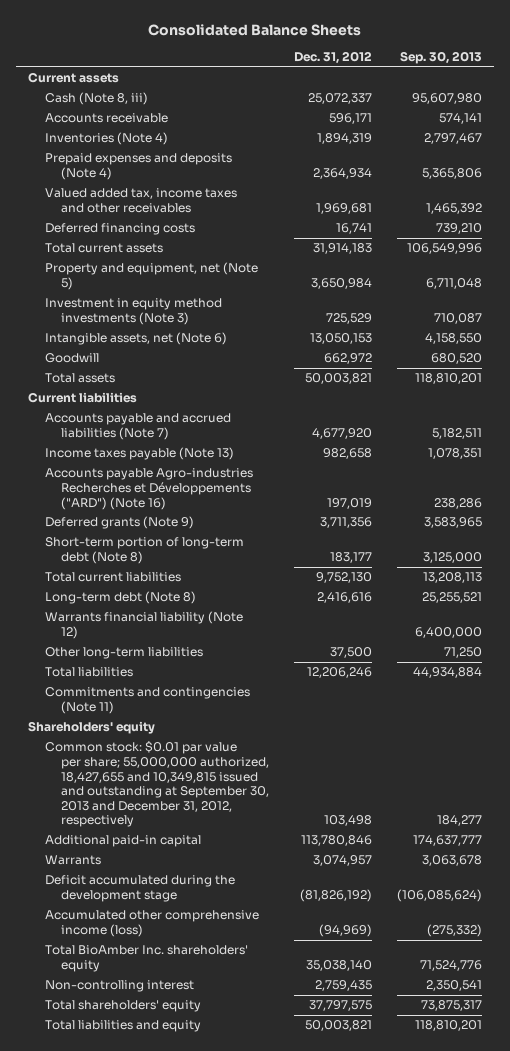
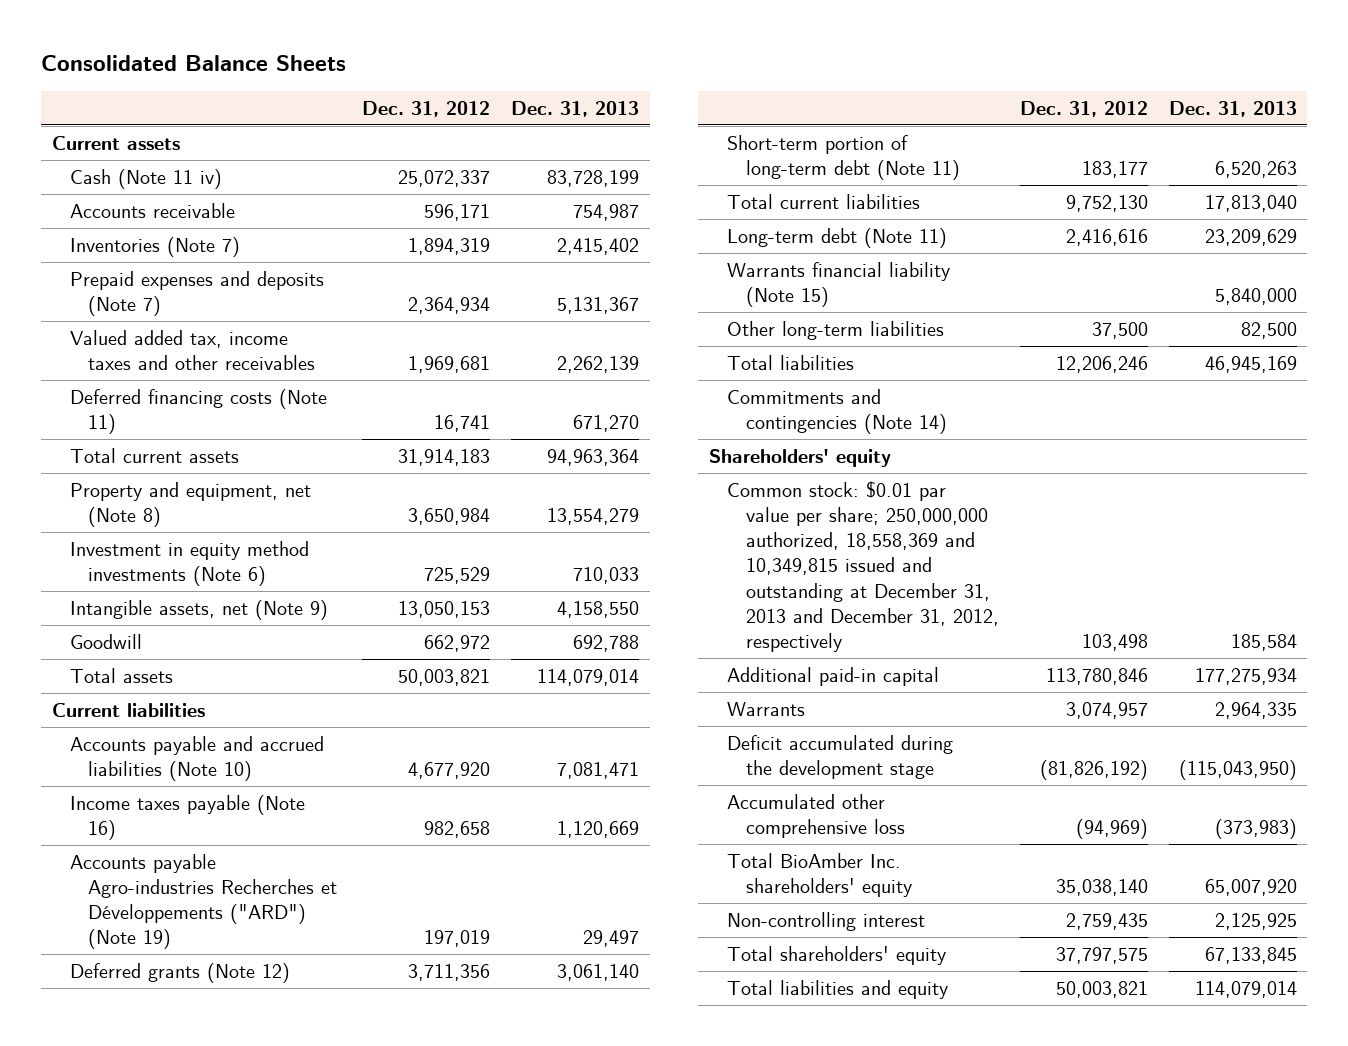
[399,51,482,65] Sep. 30, 2013 -> none
none -> [511,100,640,117] Dec. 31, 2013
[44,92,148,106] Cash (Note 8, iii) -> [69,168,222,189] Cash (Note 11 iv)
[44,132,168,146] Inventories (Note 4) -> [69,236,240,257] Inventories (Note 7)
[44,153,232,181] Prepaid expenses and deposits (Note 4) -> [69,270,324,316] Prepaid expenses and deposits (Note 7)
[44,223,195,236] Deferred financing costs -> [69,388,327,434] Deferred financing costs (Note 11)
[44,262,258,291] Property and equipment, net (Note 5) -> [69,481,311,527] Property and equipment, net (Note 8)
[44,298,222,326] Investment in equity method investments (Note 3) -> [69,540,309,586] Investment in equity method investments (Note 6)
[44,332,227,346] Intangible assets, net (Note 6) -> [69,599,328,620] Intangible assets, net (Note 9)
[44,413,231,441] Accounts payable and accrued liabilities (Note 7) -> [69,735,324,781] Accounts payable and accrued liabilities (Note 10)
[44,447,234,461] Income taxes payable (Note 13) -> [69,794,305,840] Income taxes payable (Note 16)
[44,468,253,510] Accounts payable Agro-industries Recherches et Développements ("ARD") (Note 16) -> [69,853,338,950] Accounts payable Agro-industries Recherches et Développements ("ARD") (Note 19)
[44,516,194,530] Deferred grants (Note 9) -> [69,962,290,983] Deferred grants (Note 12)
[44,537,244,565] Short-term portion of long-term debt (Note 8) -> [727,134,960,180] Short-term portion of long-term debt (Note 11)
[44,591,196,605] Long-term debt (Note 8) -> [727,227,948,248] Long-term debt (Note 11)
[44,611,243,640] Warrants financial liability (Note 12) -> [727,261,951,307] Warrants financial liability (Note 15)
[44,687,250,715] Commitments and contingencies (Note 11) -> [727,388,947,434] Commitments and contingencies (Note 14)
[44,741,270,828] Common stock: $0.01 par value per share; 55,000,000 authorized, 18,427,655 and 10,349,815 issued and outstanding at September 30, 2013 and December 31, 2012, respectively -> [727,480,999,652] Common stock: $0.01 par value per share; 250,000,000 authorized, 18,558,369 and 10,349,815 issued and outstanding at December 31, 2013 and December 31, 2012, respectively
[44,910,259,938] Accumulated other comprehensive income (loss) -> [727,793,905,838] Accumulated other comprehensive loss

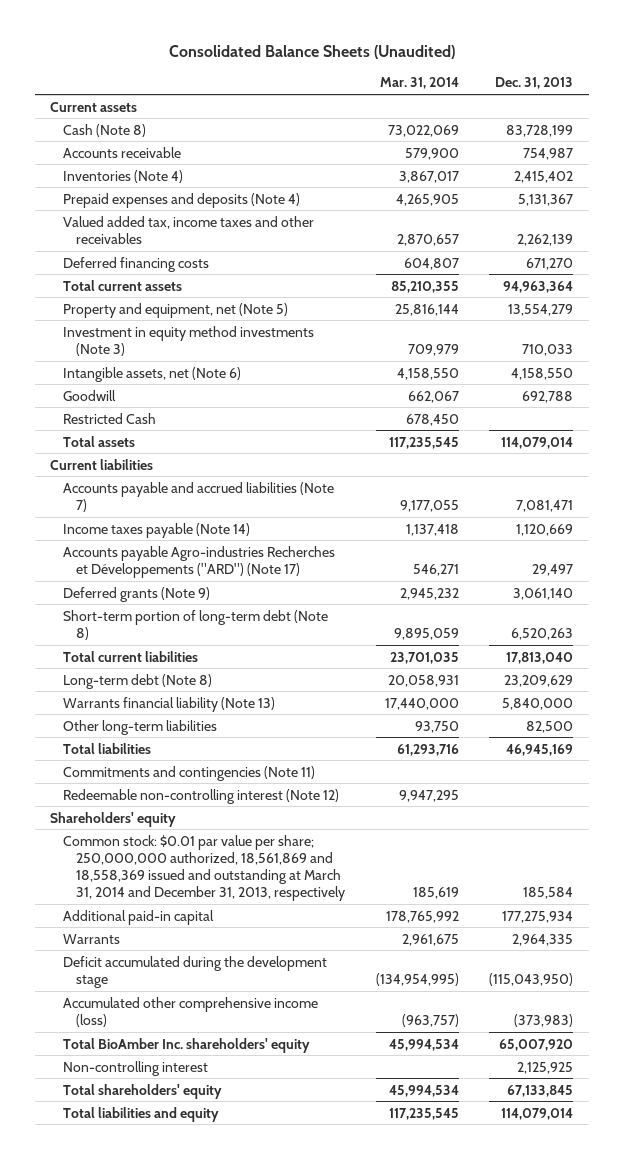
[41,55,347,72] Consolidated Balance Sheets -> [168,44,455,59] Consolidated Balance Sheets (Unaudited)
[362,100,491,117] Dec. 31, 2012 -> none
none -> [379,77,459,90] Mar. 31, 2014
[69,168,222,189] Cash (Note 11 iv) -> [63,123,147,137] Cash (Note 8)
[69,236,240,257] Inventories (Note 7) -> [63,169,184,183] Inventories (Note 4)
[69,270,324,316] Prepaid expenses and deposits (Note 7) -> [63,192,301,208] Prepaid expenses and deposits (Note 4)
[69,388,327,434] Deferred financing costs (Note 11) -> [63,256,210,272] Deferred financing costs
[69,481,311,527] Property and equipment, net (Note 8) -> [63,302,289,318] Property and equipment, net (Note 5)
[69,540,309,586] Investment in equity method investments (Note 6) -> [63,325,315,356] Investment in equity method investments (Note 3)
[69,599,328,620] Intangible assets, net (Note 9) -> [63,366,242,382] Intangible assets, net (Note 6)
none -> [63,412,157,424] Restricted Cash
[69,735,324,781] Accounts payable and accrued liabilities (Note 10) -> [63,481,335,512] Accounts payable and accrued liabilities (Note 7)
[69,794,305,840] Income taxes payable (Note 16) -> [63,522,251,538] Income taxes payable (Note 14)
[69,853,338,950] Accounts payable Agro-industries Recherches et Développements ("ARD") (Note 19) -> [63,545,336,578] Accounts payable Agro-industries Recherches et Développements ("ARD") (Note 17)
[69,962,290,983] Deferred grants (Note 12) -> [63,586,211,602] Deferred grants (Note 9)
[727,134,960,180] Short-term portion of long-term debt (Note 11) -> [63,609,329,640] Short-term portion of long-term debt (Note 8)
[727,227,948,248] Long-term debt (Note 11) -> [63,673,213,689] Long-term debt (Note 8)
[727,261,951,307] Warrants financial liability (Note 15) -> [63,696,276,712] Warrants financial liability (Note 13)
[727,388,947,434] Commitments and contingencies (Note 14) -> [63,765,316,781] Commitments and contingencies (Note 11)
none -> [63,788,340,804] Redeemable non-controlling interest (Note 12)
[727,480,999,652] Common stock: $0.01 par value per share; 250,000,000 authorized, 18,558,369 and 10,349,815 issued and outstanding at December 31, 2013 and December 31, 2012, respectively -> [63,834,346,901] Common stock: $0.01 par value per share; 250,000,000 authorized, 18,561,869 and 18,558,369 issued and outstanding at March 31, 2014 and December 31, 2013, respectively
[727,793,905,838] Accumulated other comprehensive loss -> [63,996,319,1027] Accumulated other comprehensive income (loss)

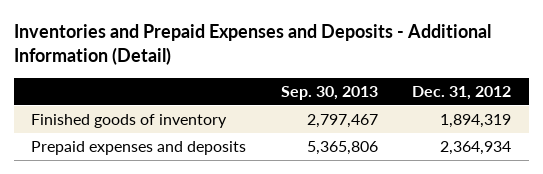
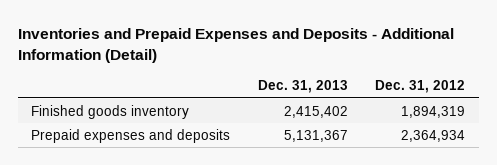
[280,85,378,100] Sep. 30, 2013 -> none
none -> [257,80,348,94] Dec. 31, 2013
[31,114,228,129] Finished goods of inventory -> [31,104,190,119] Finished goods inventory

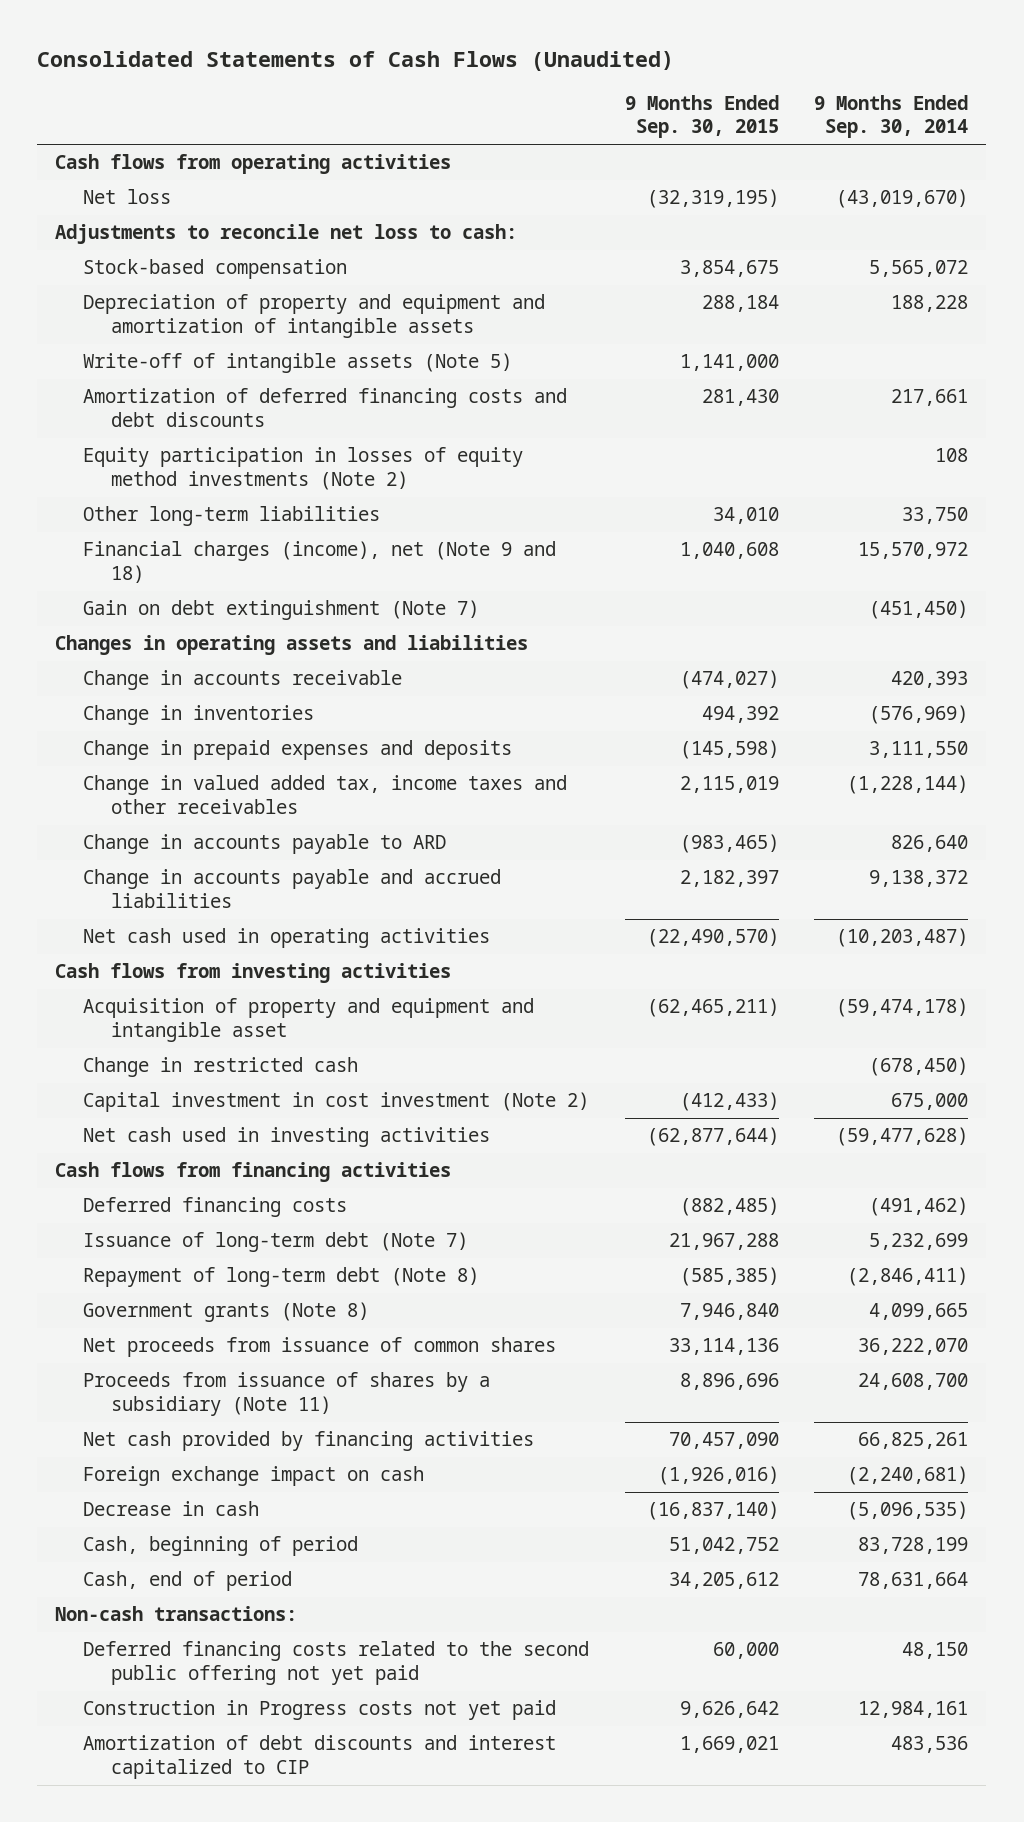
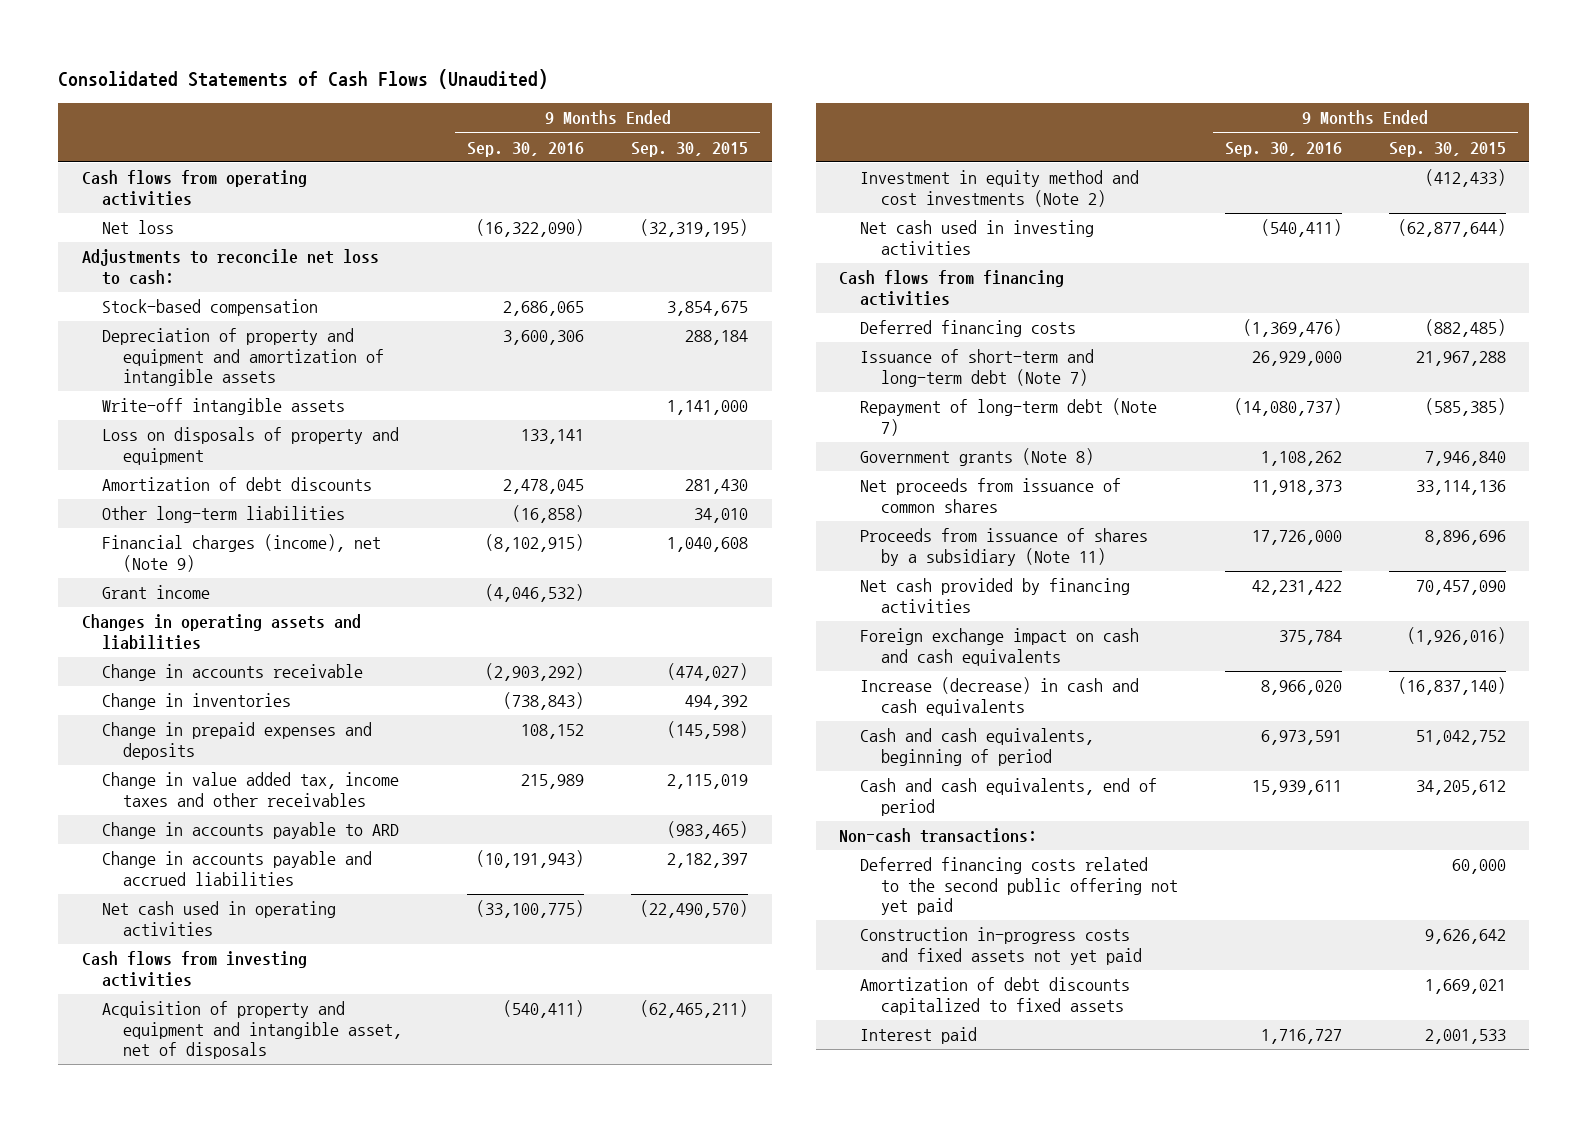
[814,94,969,139] 9 Months Ended Sep. 30, 2014 -> none
none -> [467,141,585,157] Sep. 30, 2016
[82,447,523,490] Equity participation in losses of equity method investments (Note 2) -> none
[82,353,512,374] Write-off of intangible assets (Note 5) -> [102,398,346,416] Write-off intangible assets
none -> [102,427,400,465] Loss on disposals of property and equipment
[82,388,567,427] Amortization of deferred financing costs and debt discounts -> [102,477,373,492] Amortization of debt discounts
[82,600,479,621] Gain on debt extinguishment (Note 7) -> none
[82,541,556,583] Financial charges (income), net (Note 9 and 18) -> [102,534,382,572] Financial charges (income), net (Note 9)
none -> [102,585,211,600] Grant income
[82,775,567,814] Change in valued added tax, income taxes and other receivables -> [102,772,400,807] Change in value added tax, income taxes and other receivables
[82,1057,358,1078] Change in restricted cash -> none
[82,998,534,1042] Acquisition of property and equipment and intangible asset -> [102,1001,402,1059] Acquisition of property and equipment and intangible asset, net of disposals
[82,1092,589,1113] Capital investment in cost investment (Note 2) -> [859,170,1139,207] Investment in equity method and cost investments (Note 2)
[82,1232,468,1253] Issuance of long-term debt (Note 7) -> [859,349,1094,387] Issuance of short-term and long-term debt (Note 7)
[82,1267,479,1288] Repayment of long-term debt (Note 8) -> [859,398,1157,436] Repayment of long-term debt (Note 7)
[82,1466,424,1487] Foreign exchange impact on cash -> [859,628,1139,666] Foreign exchange impact on cash and cash equivalents
[82,1501,259,1517] Decrease in cash -> [859,677,1139,716] Increase (decrease) in cash and cash equivalents
[82,1536,358,1557] Cash, beginning of period -> [859,728,1094,766] Cash and cash equivalents, beginning of period
[82,1571,292,1592] Cash, end of period -> [859,778,1157,816] Cash and cash equivalents, end of period
[82,1700,556,1721] Construction in Progress costs not yet paid -> [859,927,1142,965] Construction in-progress costs and fixed assets not yet paid
[82,1735,556,1779] Amortization of debt discounts and interest capitalized to CIP -> [859,977,1130,1015] Amortization of debt discounts capitalized to fixed assets
none -> [859,1027,977,1045] Interest paid

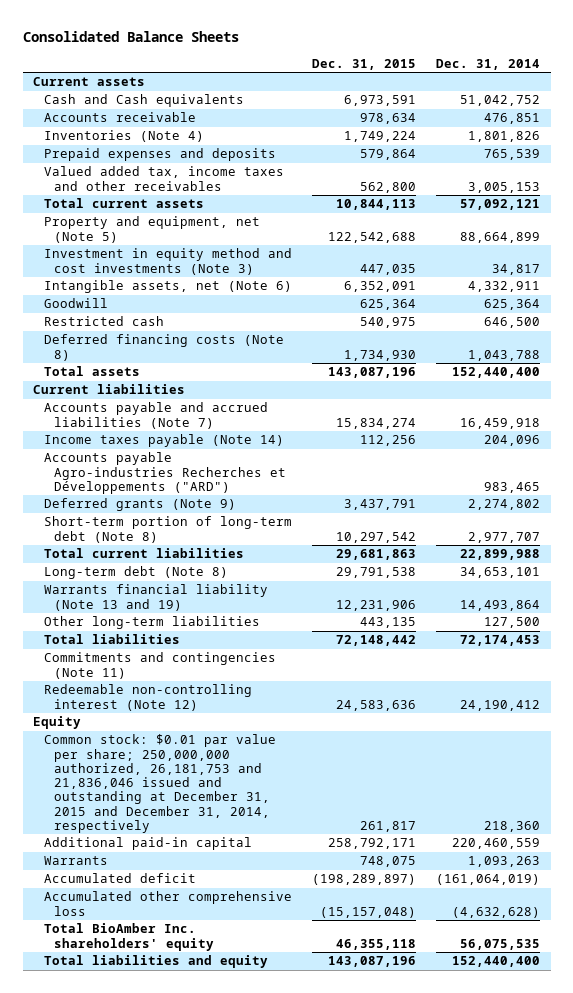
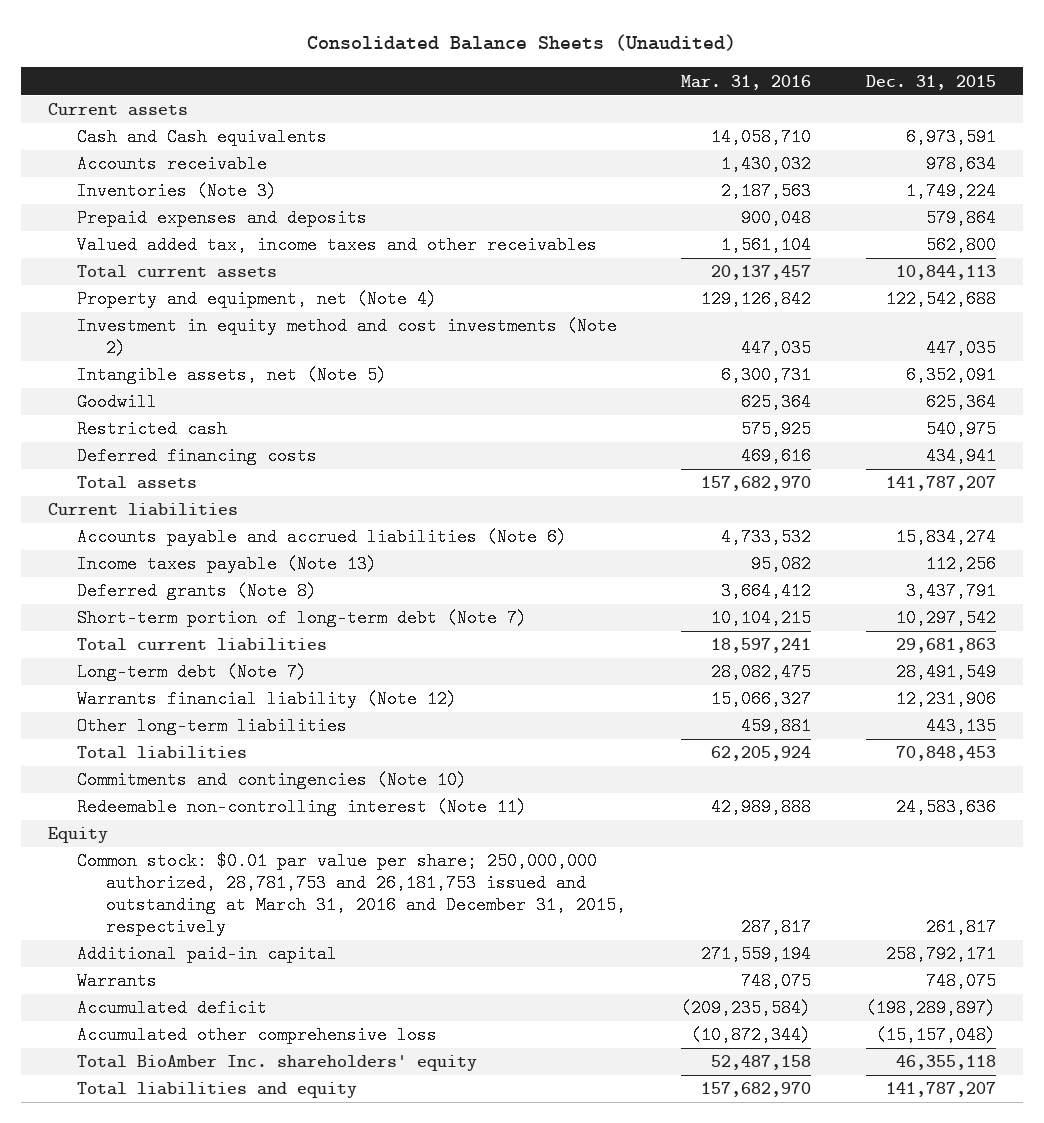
[22,30,239,42] Consolidated Balance Sheets -> [306,34,736,52] Consolidated Balance Sheets (Unaudited)
[436,58,541,70] Dec. 31, 2014 -> none
none -> [680,74,811,90] Mar. 31, 2016
[43,130,204,143] Inventories (Note 4) -> [76,182,277,201] Inventories (Note 3)
[43,216,260,243] Property and equipment, net (Note 5) -> [76,290,437,309] Property and equipment, net (Note 4)
[43,248,292,275] Investment in equity method and cost investments (Note 3) -> [76,317,617,358] Investment in equity method and cost investments (Note 2)
[43,280,292,294] Intangible assets, net (Note 6) -> [76,366,387,385] Intangible assets, net (Note 5)
[43,334,284,361] Deferred financing costs (Note 8) -> [76,447,317,466] Deferred financing costs
[343,349,416,361] 1,734,930 -> [925,447,996,466] 434,941
[327,367,416,379] 143,087,196 -> [885,476,996,492] 141,787,207
[43,452,287,494] Accounts payable Agro-industries Recherches et Développements ("ARD") -> none
[43,402,268,429] Accounts payable and accrued liabilities (Note 7) -> [76,528,567,547] Accounts payable and accrued liabilities (Note 6)
[43,434,284,448] Income taxes payable (Note 14) -> [76,555,377,574] Income taxes payable (Note 13)
[43,498,236,512] Deferred grants (Note 9) -> [76,582,317,601] Deferred grants (Note 8)
[43,516,292,543] Short-term portion of long-term debt (Note 8) -> [76,609,527,628] Short-term portion of long-term debt (Note 7)
[43,566,228,580] Long-term debt (Note 8) -> [76,663,307,682] Long-term debt (Note 7)
[335,567,416,579] 29,791,538 -> [895,663,996,682] 28,491,549
[43,584,268,611] Warrants financial liability (Note 13 and 19) -> [76,690,457,709] Warrants financial liability (Note 12)
[335,635,416,647] 72,148,442 -> [895,746,996,762] 70,848,453
[43,652,276,679] Commitments and contingencies (Note 11) -> [76,771,467,790] Commitments and contingencies (Note 10)
[43,684,252,711] Redeemable non-controlling interest (Note 12) -> [76,798,527,817] Redeemable non-controlling interest (Note 11)
[43,734,276,833] Common stock: $0.01 par value per share; 250,000,000 authorized, 26,181,753 and 21,836,046 issued and outstanding at December 31, 2015 and December 31, 2014, respectively -> [76,852,626,937] Common stock: $0.01 par value per share; 250,000,000 authorized, 28,781,753 and 26,181,753 issued and outstanding at March 31, 2016 and December 31, 2015, respectively
[327,956,416,968] 143,087,196 -> [885,1082,996,1098] 141,787,207

